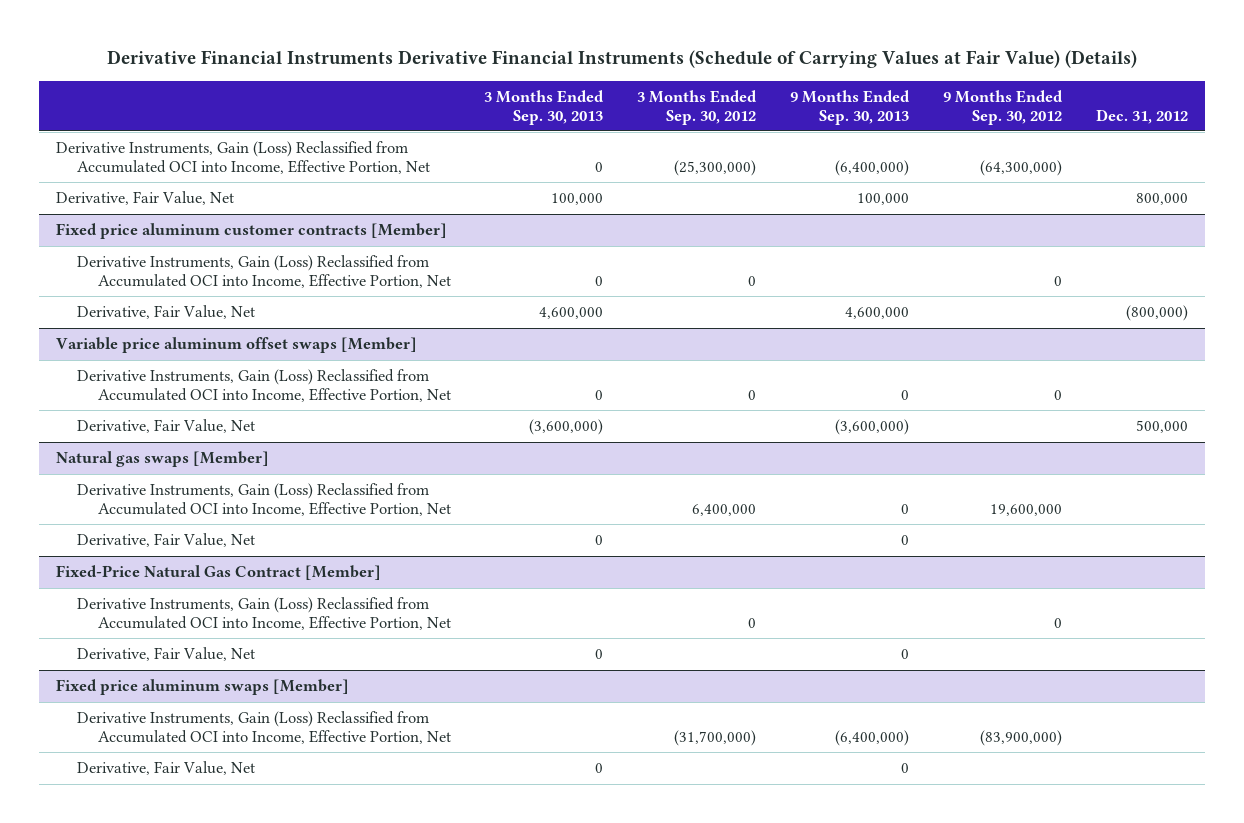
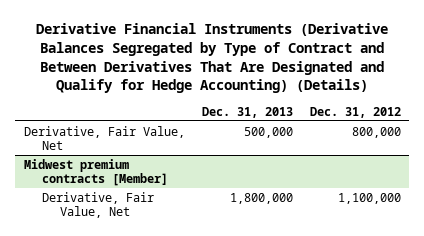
[106,50,1137,69] Derivative Financial Instruments Derivative Financial Instruments (Schedule of Carrying Values at Fair Value) (Details) -> [36,22,389,94] Derivative Financial Instruments (Derivative Balances Segregated by Type of Contract and Between Derivatives That Are Designated and Qualify for Hedge Accounting) (Details)
[484,89,605,125] 3 Months Ended Sep. 30, 2013 -> none
[637,89,758,125] 3 Months Ended Sep. 30, 2012 -> none
[790,89,911,125] 9 Months Ended Sep. 30, 2013 -> none
[943,89,1064,125] 9 Months Ended Sep. 30, 2012 -> none
none -> [201,106,293,118] Dec. 31, 2013
[55,141,430,174] Derivative Instruments, Gain (Loss) Reclassified from Accumulated OCI into Income, Effective Portion, Net -> none
[55,223,447,240] Fixed price aluminum customer contracts [Member] -> none
[76,255,451,288] Derivative Instruments, Gain (Loss) Reclassified from Accumulated OCI into Income, Effective Portion, Net -> none
[76,305,255,320] Derivative, Fair Value, Net -> none
[55,337,417,354] Variable price aluminum offset swaps [Member] -> none
[76,369,451,402] Derivative Instruments, Gain (Loss) Reclassified from Accumulated OCI into Income, Effective Portion, Net -> none
[76,419,255,434] Derivative, Fair Value, Net -> none
[55,451,269,468] Natural gas swaps [Member] -> none
[76,483,451,516] Derivative Instruments, Gain (Loss) Reclassified from Accumulated OCI into Income, Effective Portion, Net -> none
[76,533,255,548] Derivative, Fair Value, Net -> none
[55,565,381,581] Fixed-Price Natural Gas Contract [Member] -> none
[76,597,451,630] Derivative Instruments, Gain (Loss) Reclassified from Accumulated OCI into Income, Effective Portion, Net -> none
[76,647,255,662] Derivative, Fair Value, Net -> none
[55,679,349,696] Fixed price aluminum swaps [Member] -> none
[76,711,451,744] Derivative Instruments, Gain (Loss) Reclassified from Accumulated OCI into Income, Effective Portion, Net -> none
[76,761,255,776] Derivative, Fair Value, Net -> none
none -> [23,158,168,186] Midwest premium contracts [Member]
none -> [41,191,154,218] Derivative, Fair Value, Net

